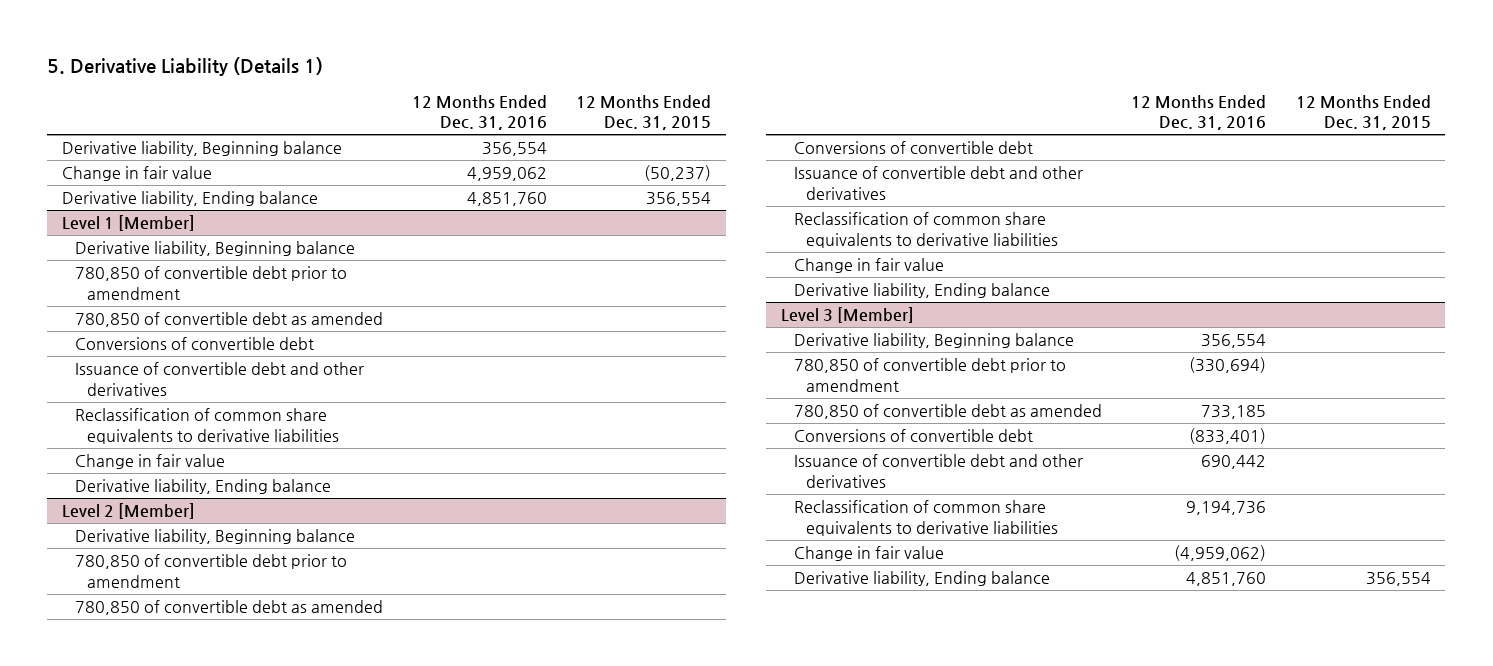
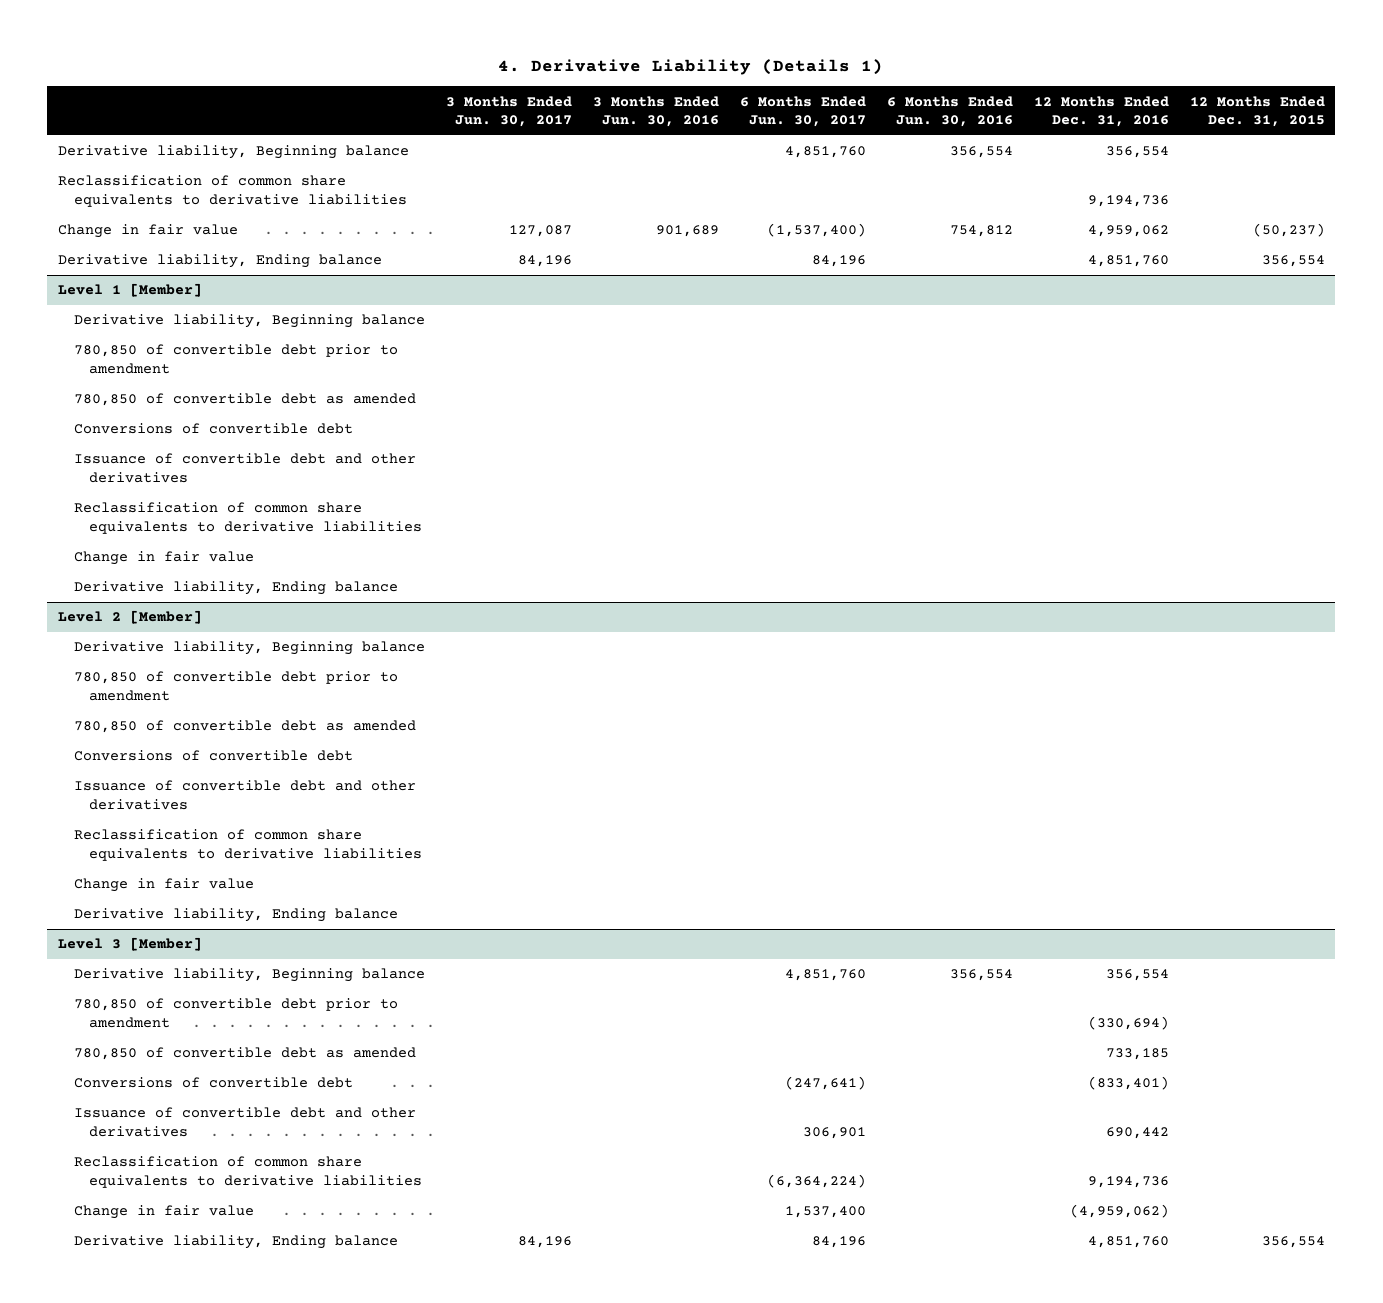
[47,57,324,77] 5. Derivative Liability (Details 1) -> [498,58,884,75] 4. Derivative Liability (Details 1)
none -> [445,95,572,128] 3 Months Ended Jun. 30, 2017
none -> [592,95,719,128] 3 Months Ended Jun. 30, 2016
none -> [739,95,866,128] 6 Months Ended Jun. 30, 2017
none -> [886,95,1013,128] 6 Months Ended Jun. 30, 2016
none -> [57,175,407,208] Reclassification of common share equivalents to derivative liabilities

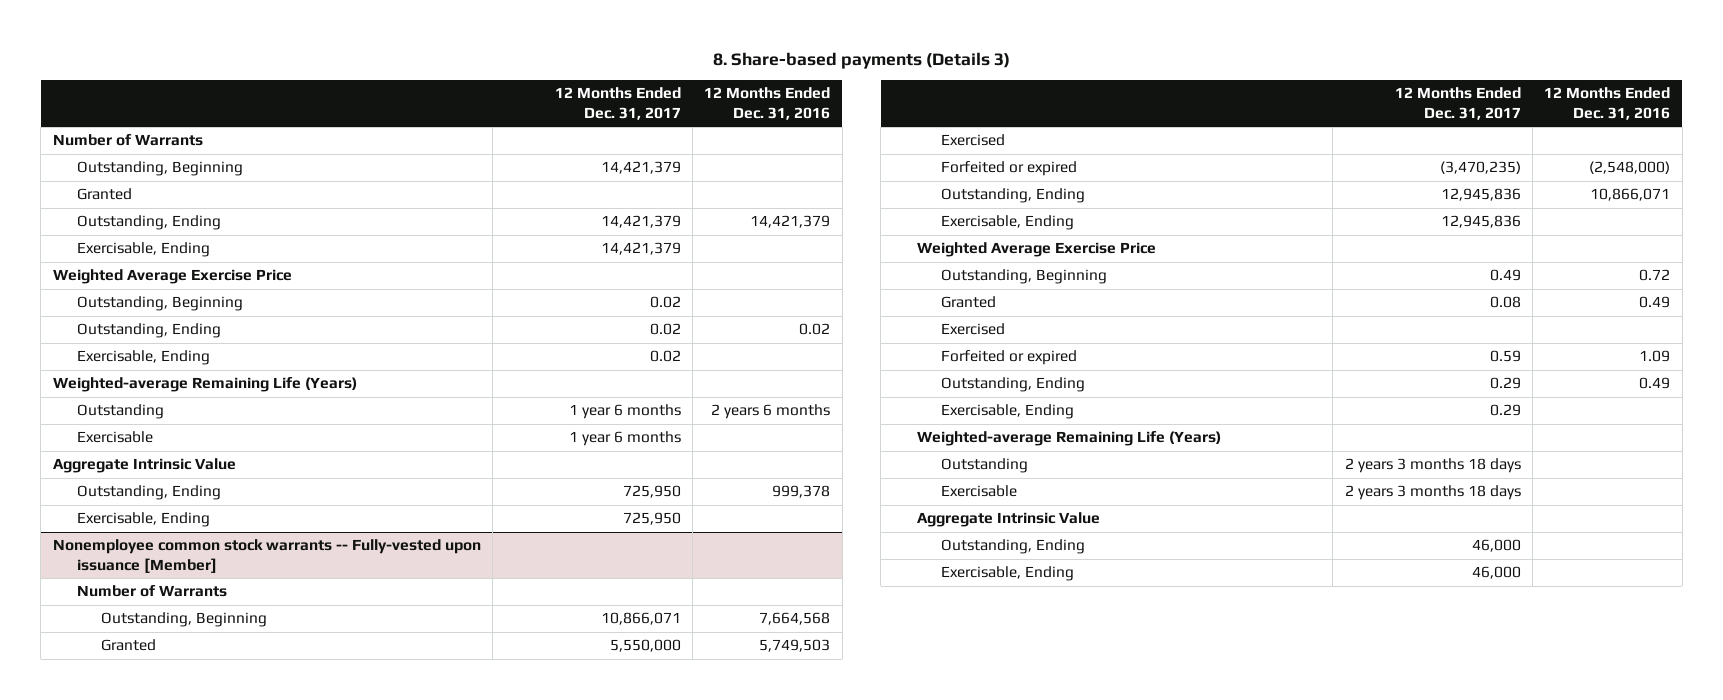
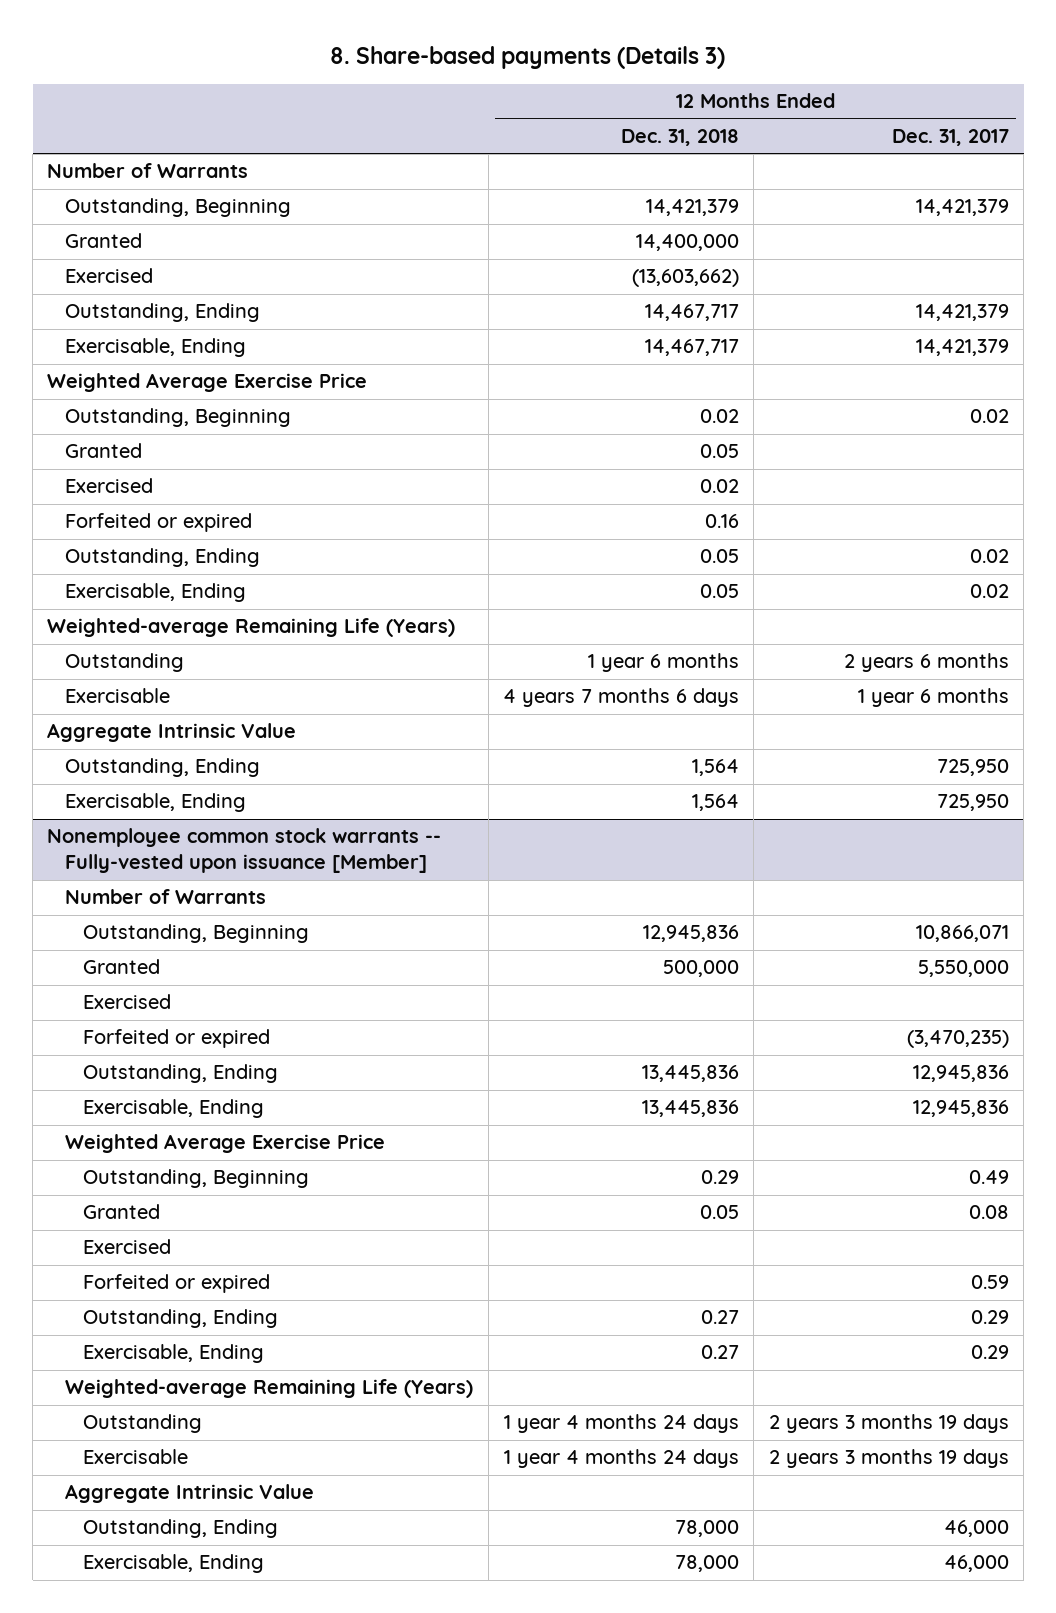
[704,87,831,120] 12 Months Ended Dec. 31, 2016 -> none
none -> [620,129,739,147] Dec. 31, 2018
none -> [65,268,154,284] Exercised
none -> [65,443,143,459] Granted
none -> [65,478,154,494] Exercised
none -> [65,513,253,533] Forfeited or expired
[568,404,681,420] 1 year 6 months -> [843,653,1009,673] 2 years 6 months
[1344,458,1521,474] 2 years 3 months 18 days -> [768,1414,1009,1434] 2 years 3 months 19 days
[1344,485,1521,501] 2 years 3 months 18 days -> [768,1449,1009,1469] 2 years 3 months 19 days

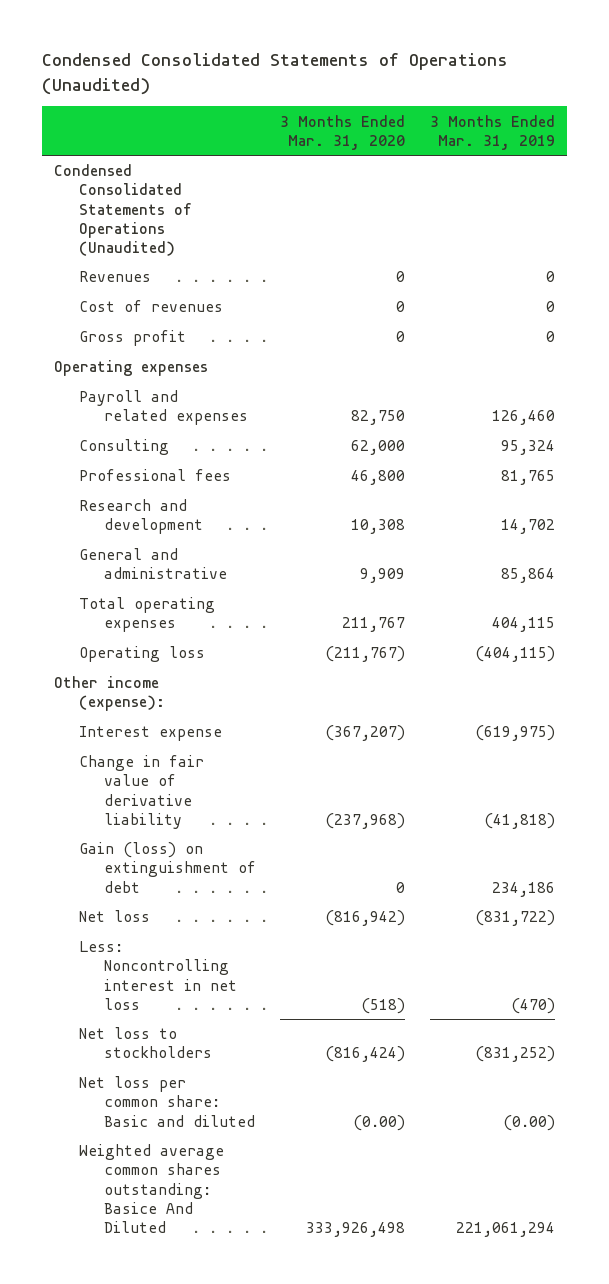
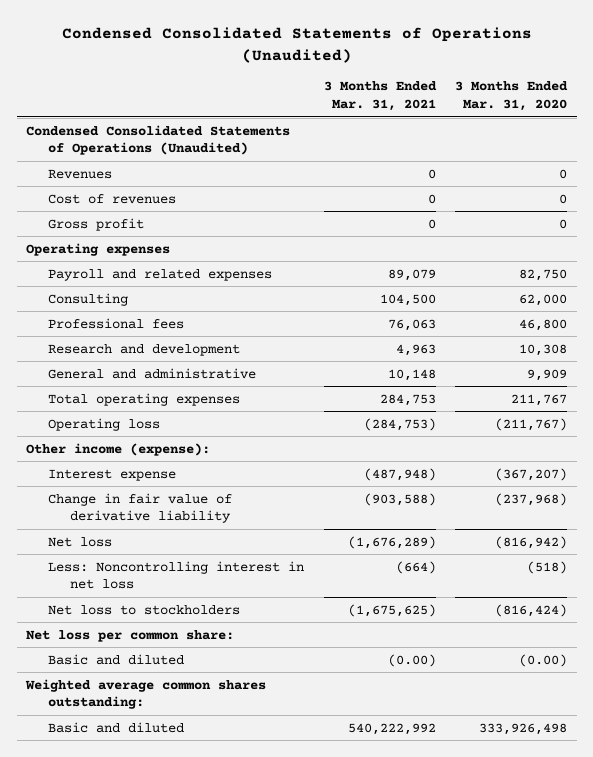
[429,114,555,150] 3 Months Ended Mar. 31, 2019 -> none
none -> [323,81,437,112] 3 Months Ended Mar. 31, 2021
[78,842,256,893] Gain (loss) on extinguishment of debt -> none
none -> [26,629,235,642] Net loss per common share:
[78,1076,255,1127] Net loss per common share: Basic and diluted -> [48,653,185,665] Basic and diluted
none -> [25,678,267,710] Weighted average common shares outstanding:
[78,1144,224,1233] Weighted average common shares outstanding: Basice And Diluted -> [48,721,185,733] Basic and diluted

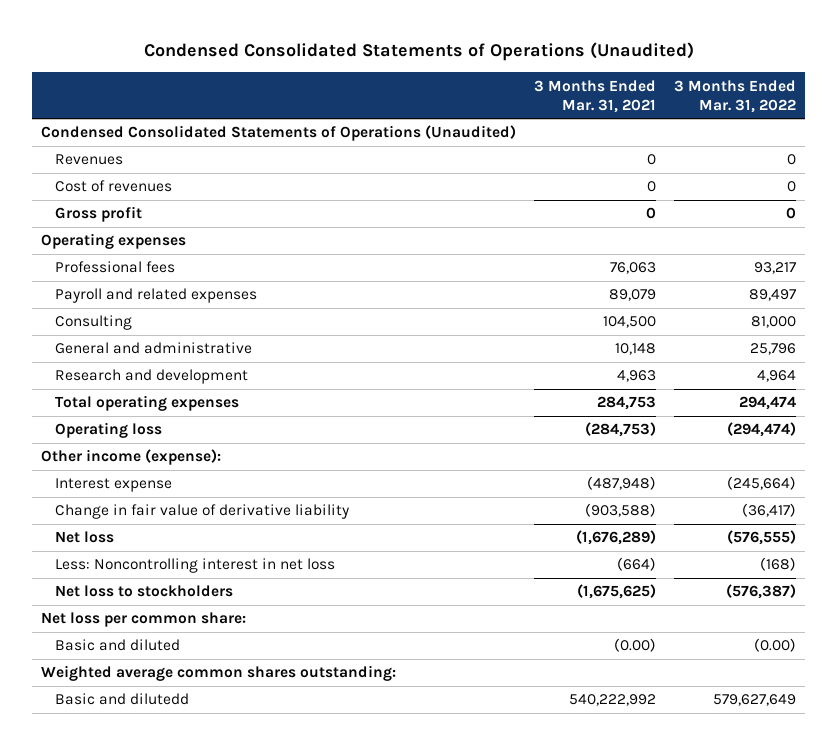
[455,81,569,112] 3 Months Ended Mar. 31, 2020 -> none
none -> [674,79,797,113] 3 Months Ended Mar. 31, 2022
[48,317,185,329] Professional fees -> [55,261,176,274] Professional fees
[48,343,241,356] Research and development -> [55,369,249,385] Research and development
[48,721,185,733] Basic and diluted -> [55,693,190,706] Basic and dilutedd

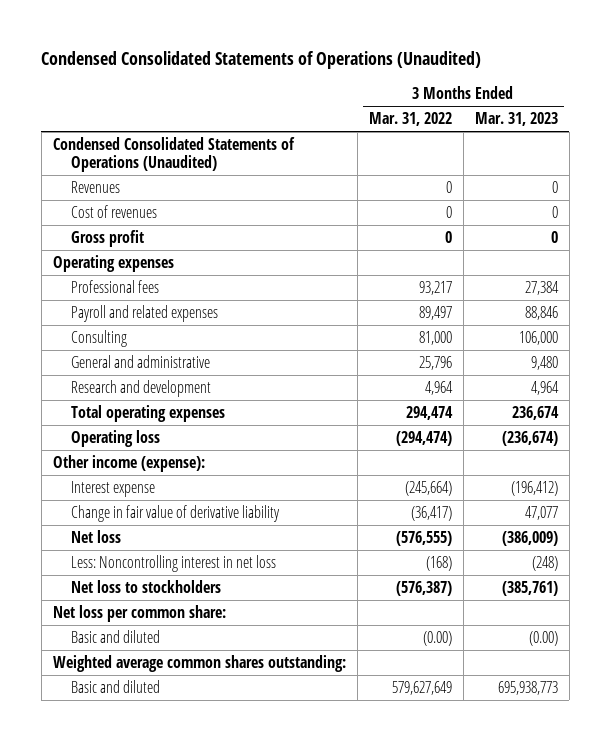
[534,79,657,113] 3 Months Ended Mar. 31, 2021 -> none
none -> [474,112,558,127] Mar. 31, 2023
[55,693,190,706] Basic and dilutedd -> [71,680,161,694] Basic and diluted

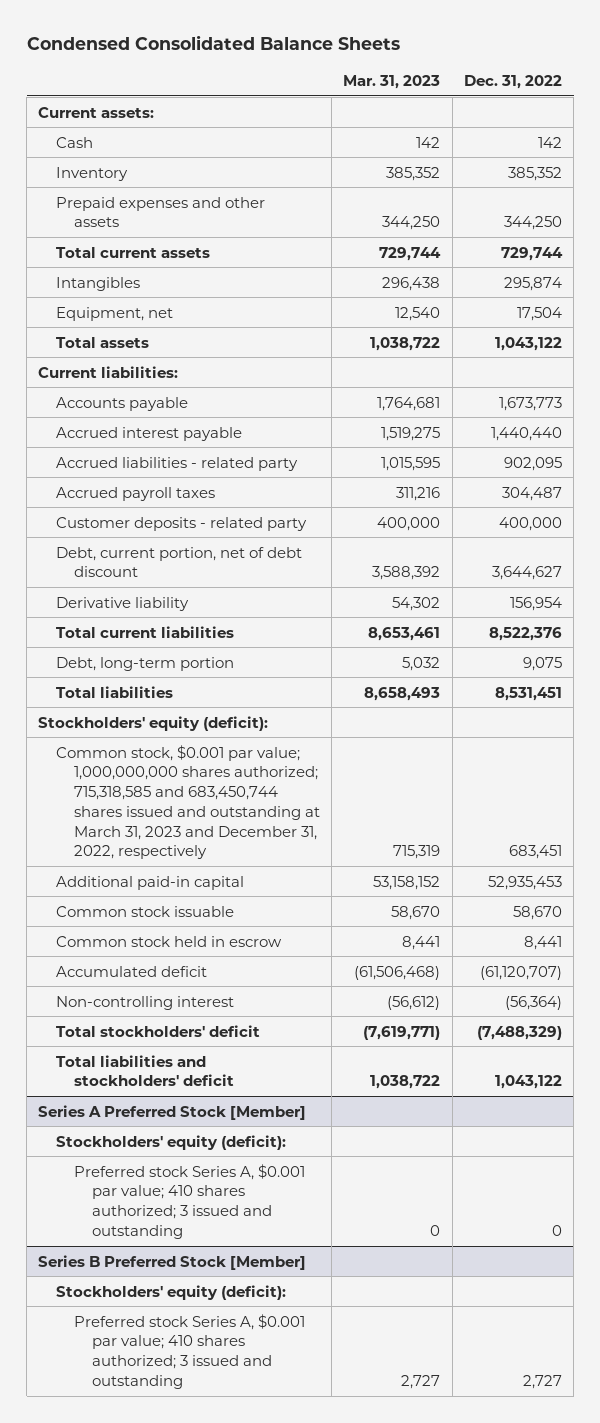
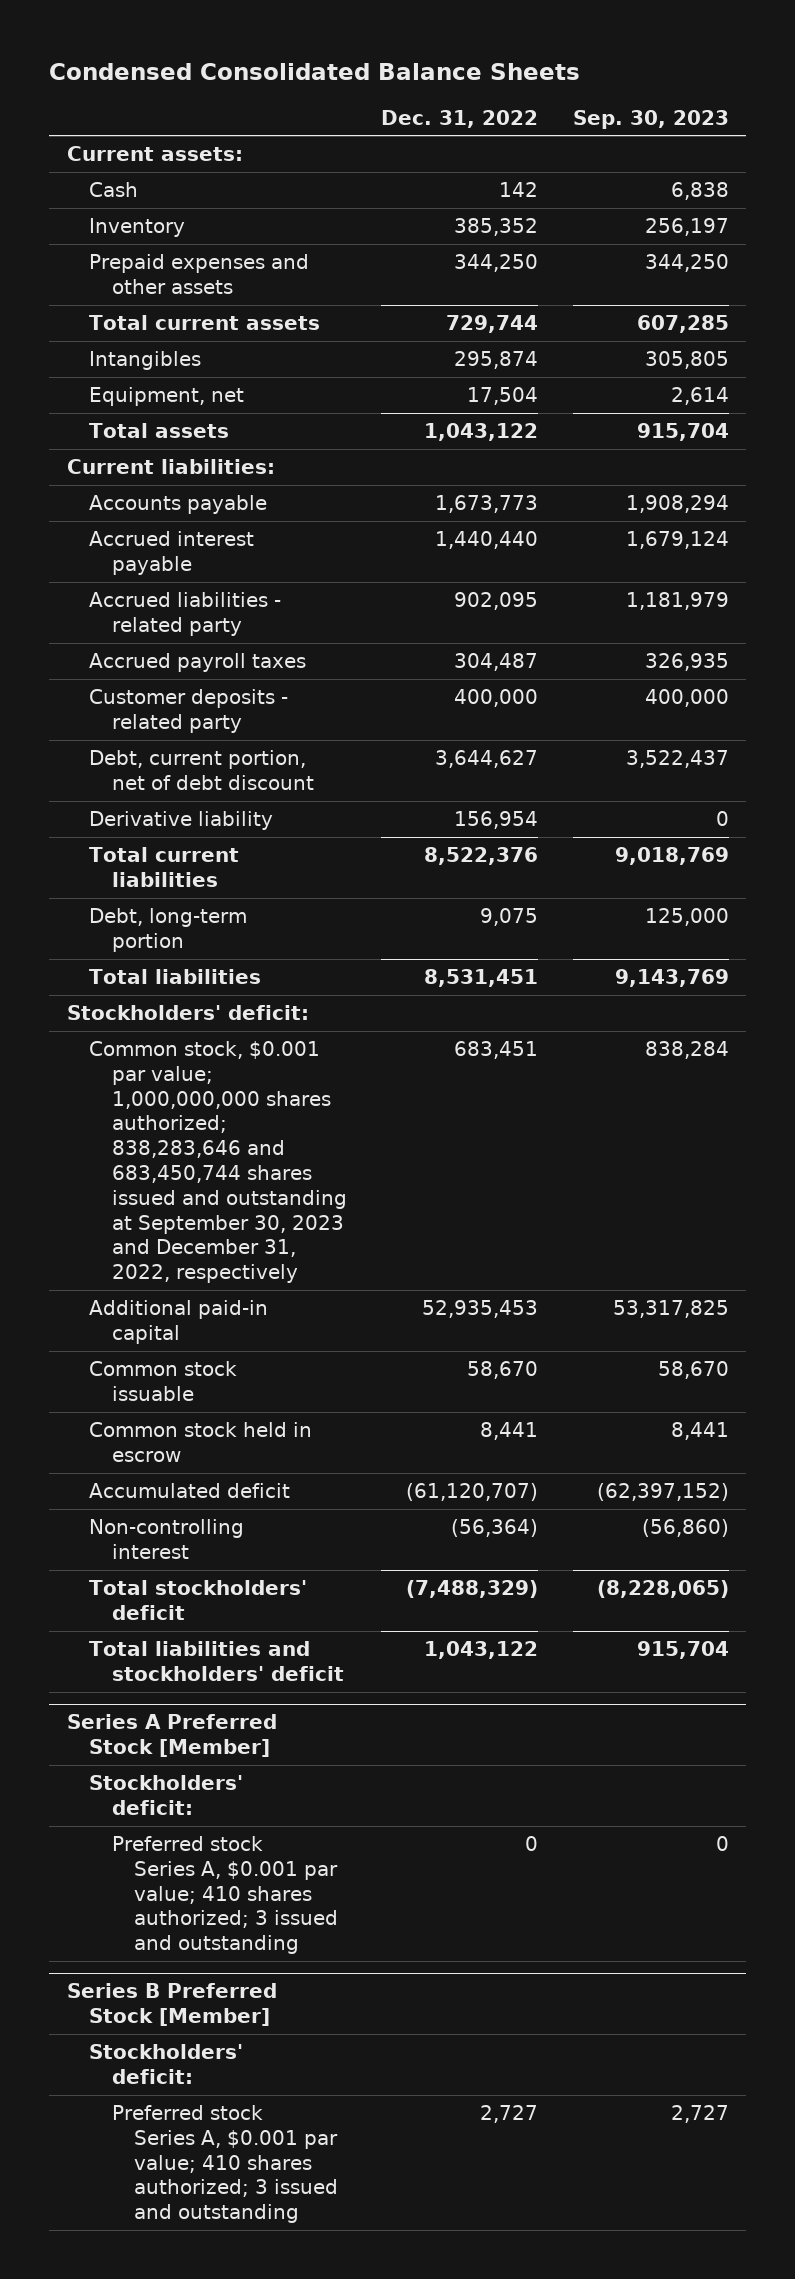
[343,74,441,89] Mar. 31, 2023 -> none
none -> [572,109,729,129] Sep. 30, 2023
[38,715,269,731] Stockholders' equity (deficit): -> [66,1005,309,1021] Stockholders' deficit:
[56,744,320,860] Common stock, $0.001 par value; 1,000,000,000 shares authorized; 715,318,585 and 683,450,744 shares issued and outstanding at March 31, 2023 and December 31, 2022, respectively -> [89,1041,347,1284] Common stock, $0.001 par value; 1,000,000,000 shares authorized; 838,283,646 and 683,450,744 shares issued and outstanding at September 30, 2023 and December 31, 2022, respectively
[56,1134,287,1150] Stockholders' equity (deficit): -> [89,1775,244,1815] Stockholders' deficit:
[56,1284,287,1300] Stockholders' equity (deficit): -> [89,2044,244,2084] Stockholders' deficit:

